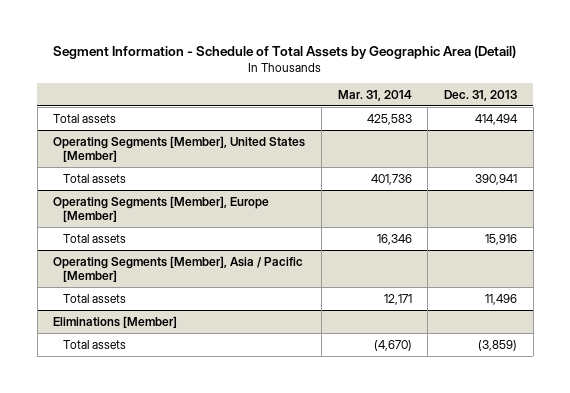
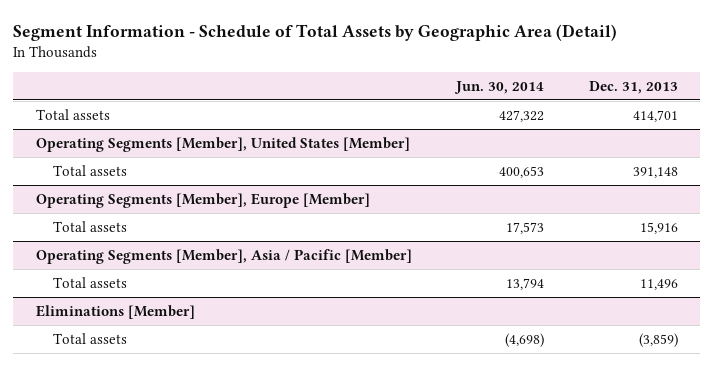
[337,89,412,101] Mar. 31, 2014 -> none
none -> [454,80,545,94] Jun. 30, 2014
[475,113,519,125] 414,494 -> [632,109,678,122] 414,701
[475,173,518,185] 390,941 -> [632,166,678,178] 391,148

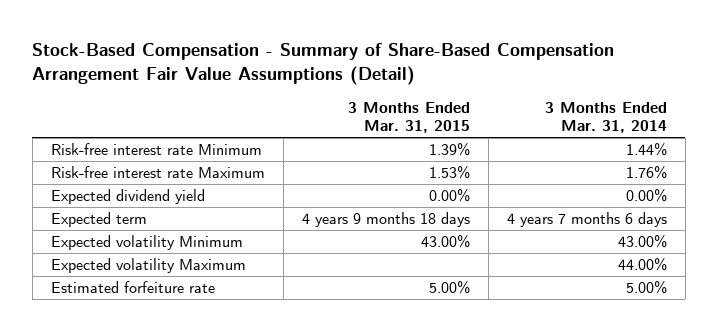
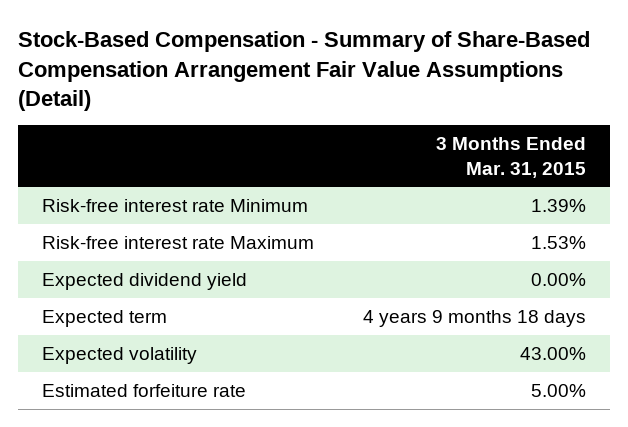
[544,101,667,134] 3 Months Ended Mar. 31, 2014 -> none
[50,258,246,274] Expected volatility Maximum -> none
[50,235,243,251] Expected volatility Minimum -> [42,346,198,364] Expected volatility

